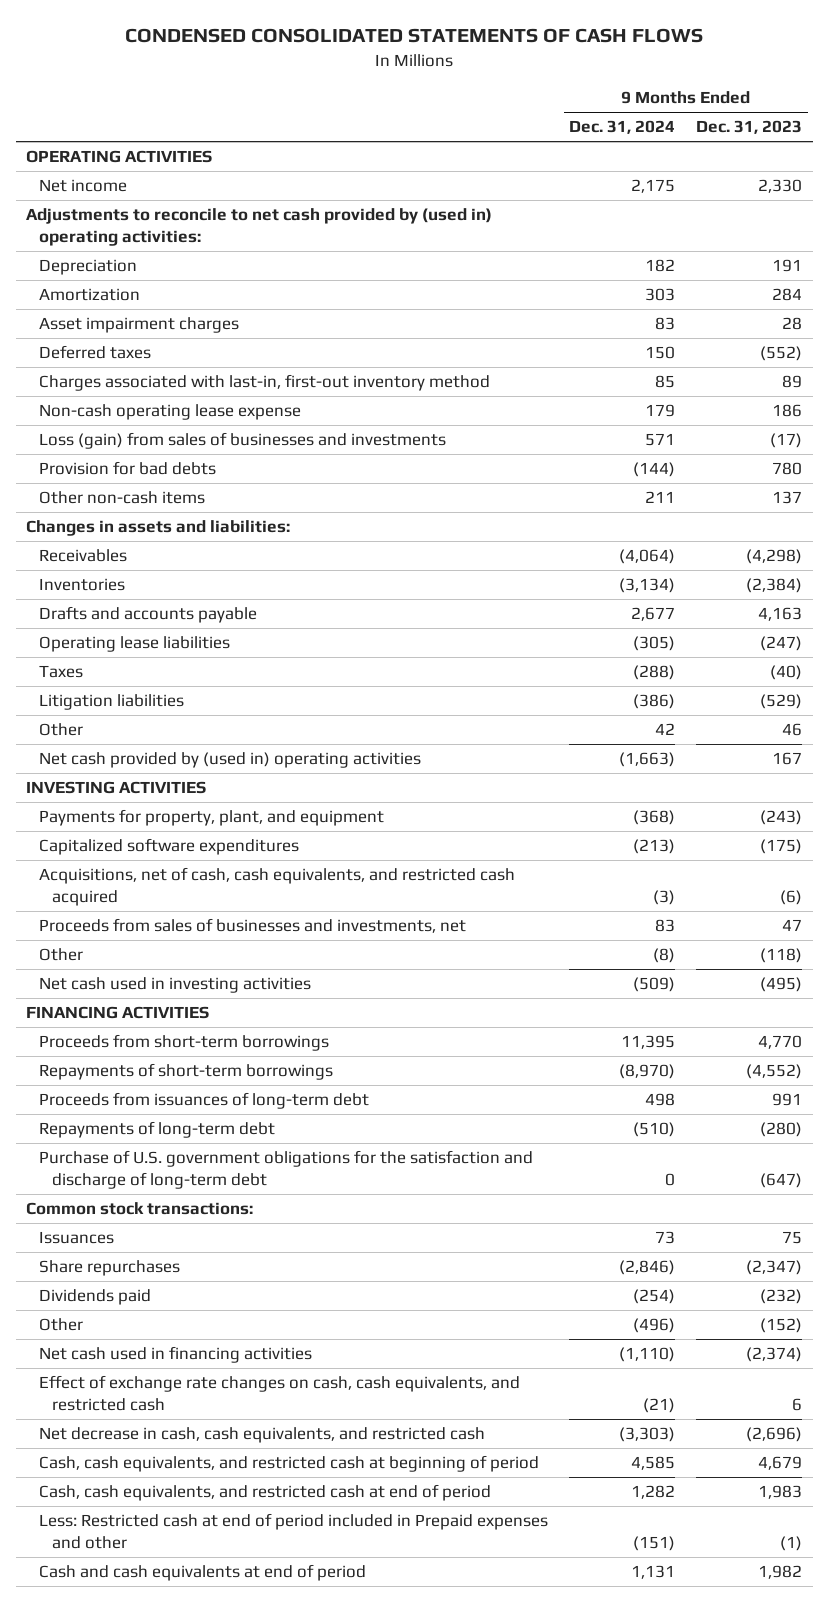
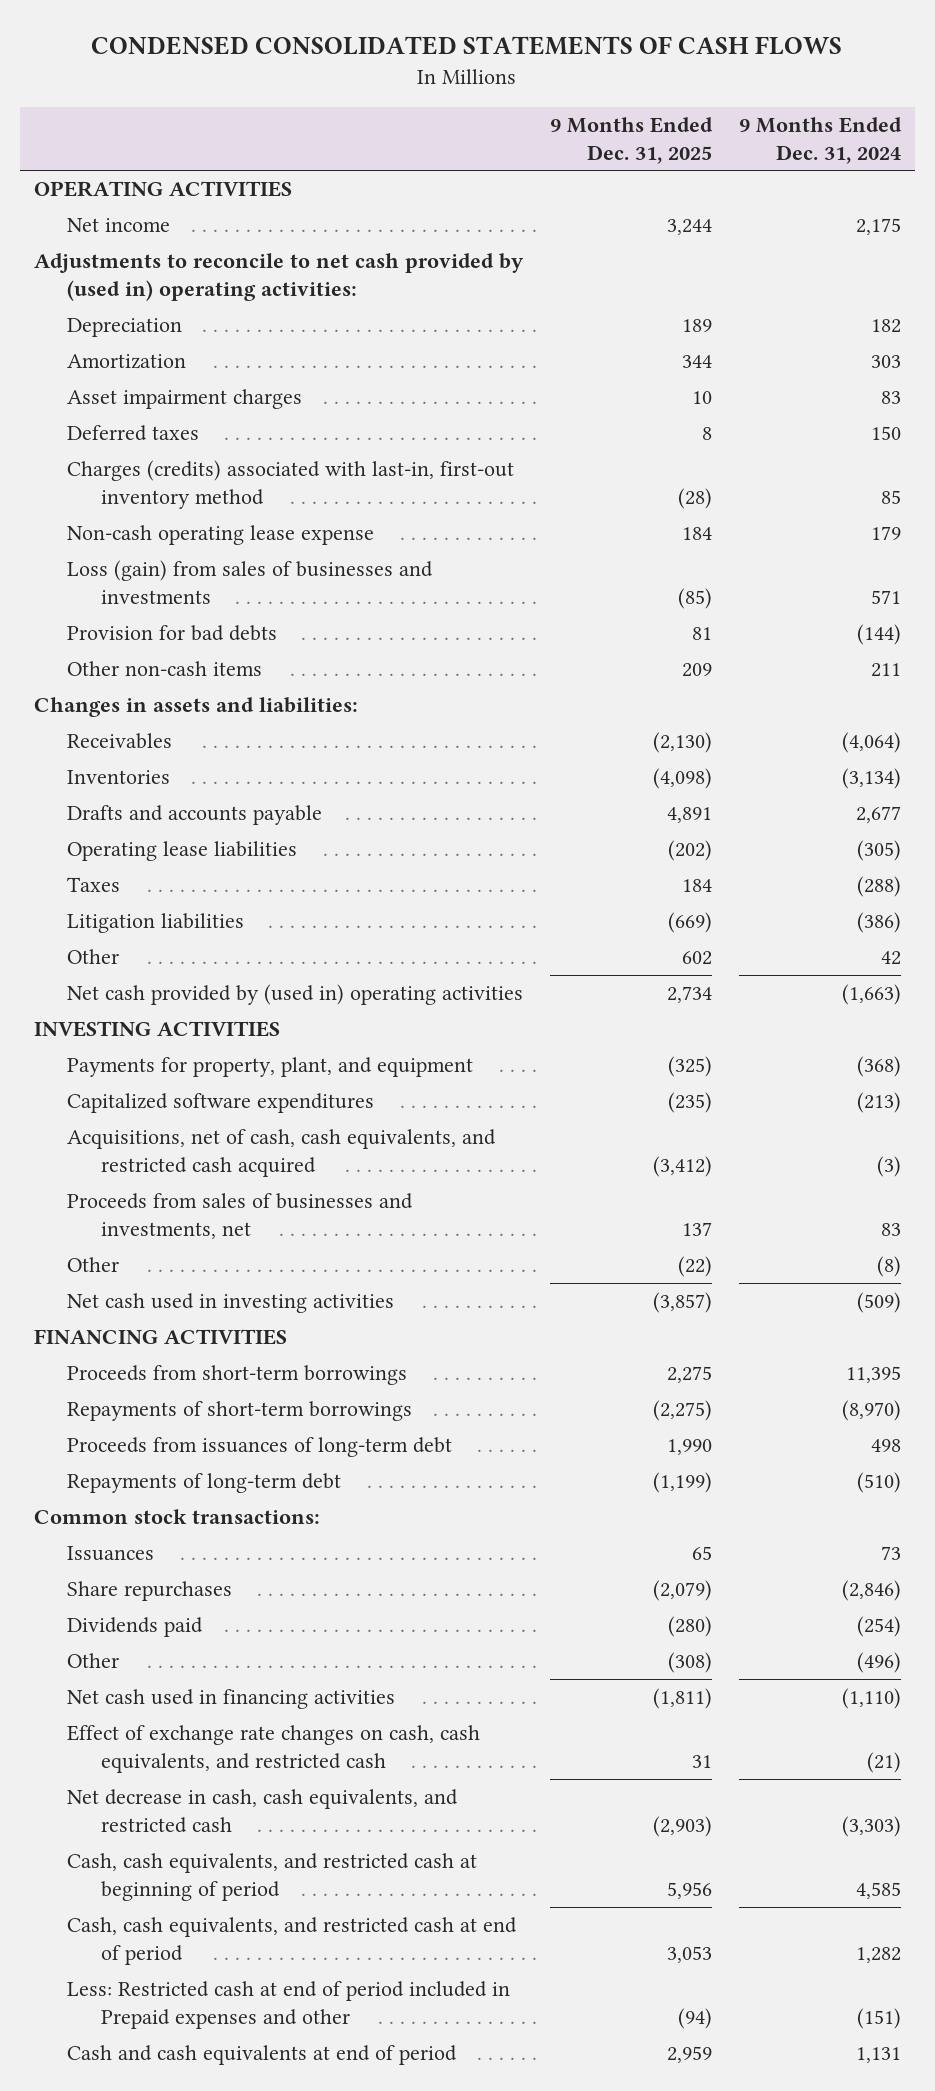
[696,120,803,135] Dec. 31, 2023 -> none
none -> [550,116,714,164] 9 Months Ended Dec. 31, 2025
[39,374,491,392] Charges associated with last-in, first-out inventory method -> [67,460,515,509] Charges (credits) associated with last-in, first-out inventory method
[39,1150,534,1189] Purchase of U.S. government obligations for the satisfaction and discharge of long-term debt -> none

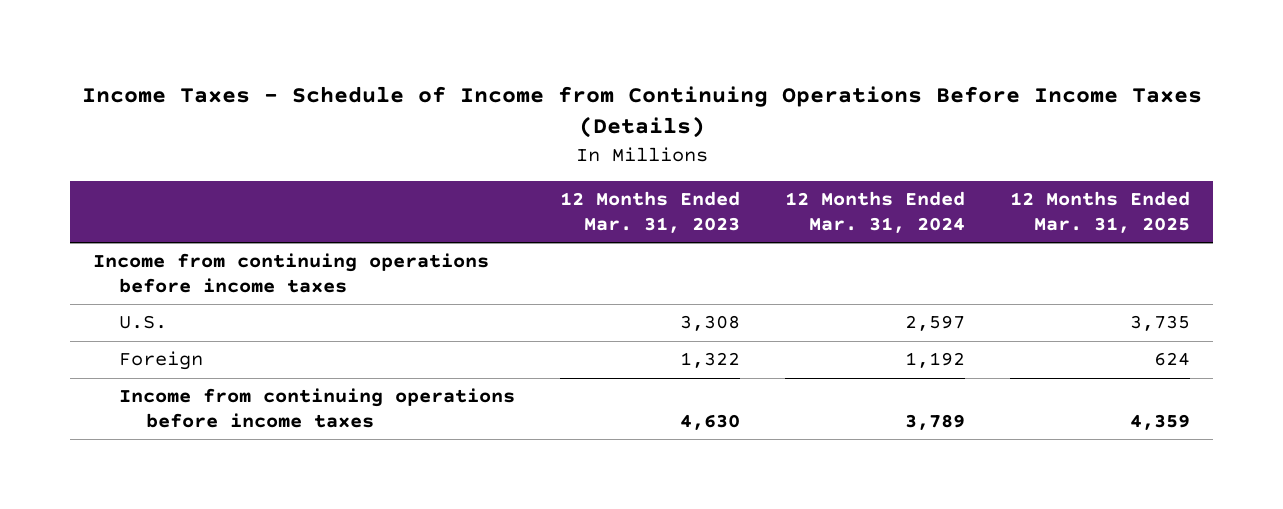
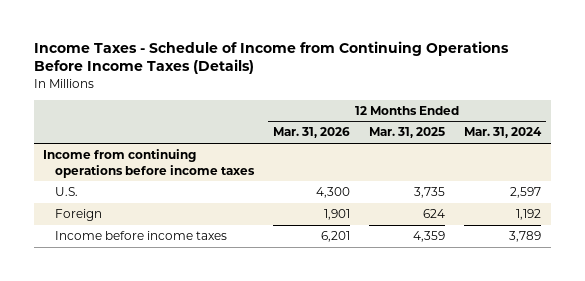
[560,191,741,233] 12 Months Ended Mar. 31, 2023 -> none
none -> [272,127,350,139] Mar. 31, 2026
[119,388,516,428] Income from continuing operations before income taxes -> [54,231,227,241] Income before income taxes

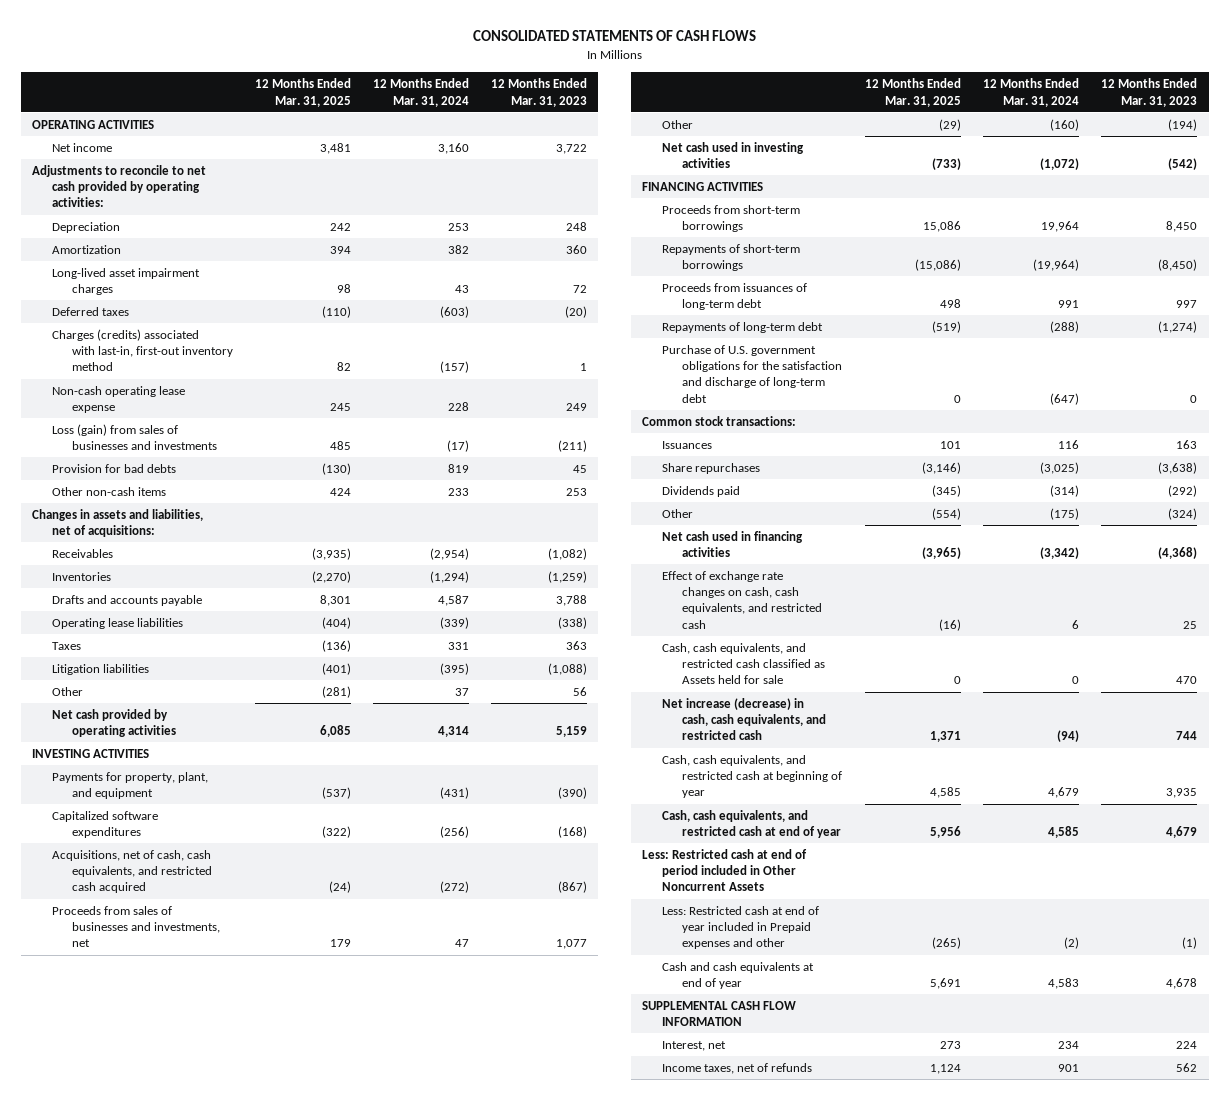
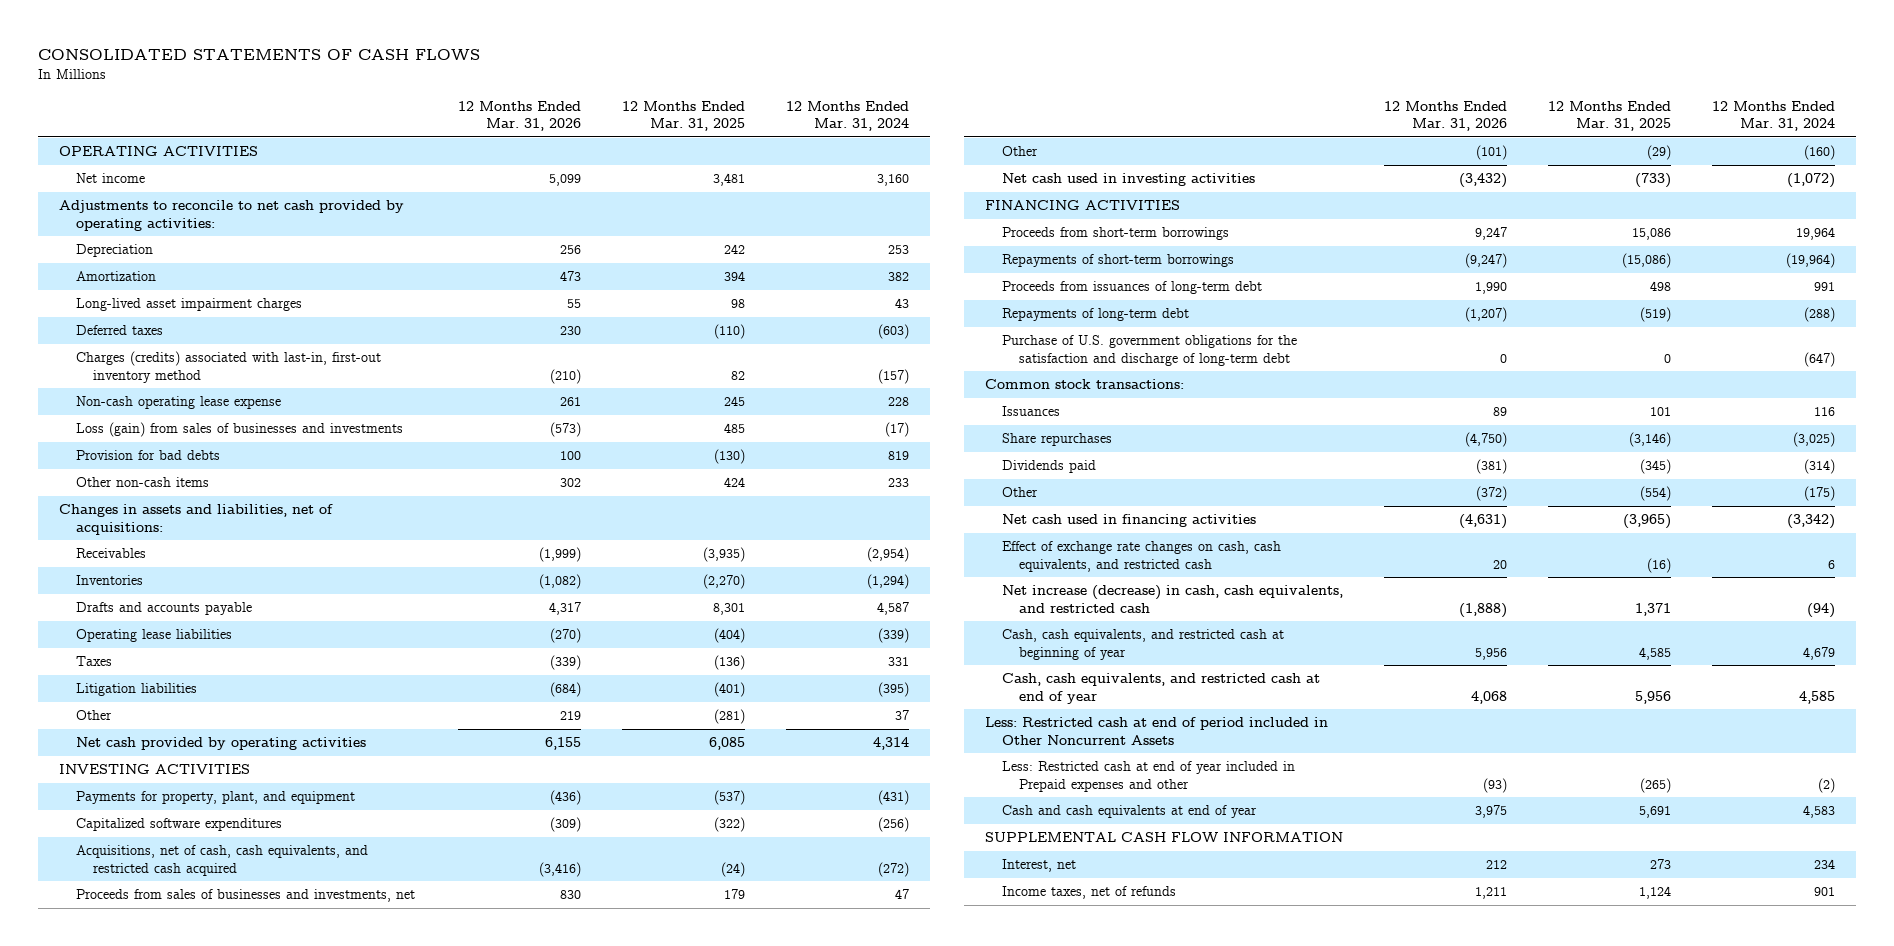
[491,78,588,107] 12 Months Ended Mar. 31, 2023 -> none
none -> [457,100,581,132] 12 Months Ended Mar. 31, 2026
[662,642,825,685] Cash, cash equivalents, and restricted cash classified as Assets held for sale -> none

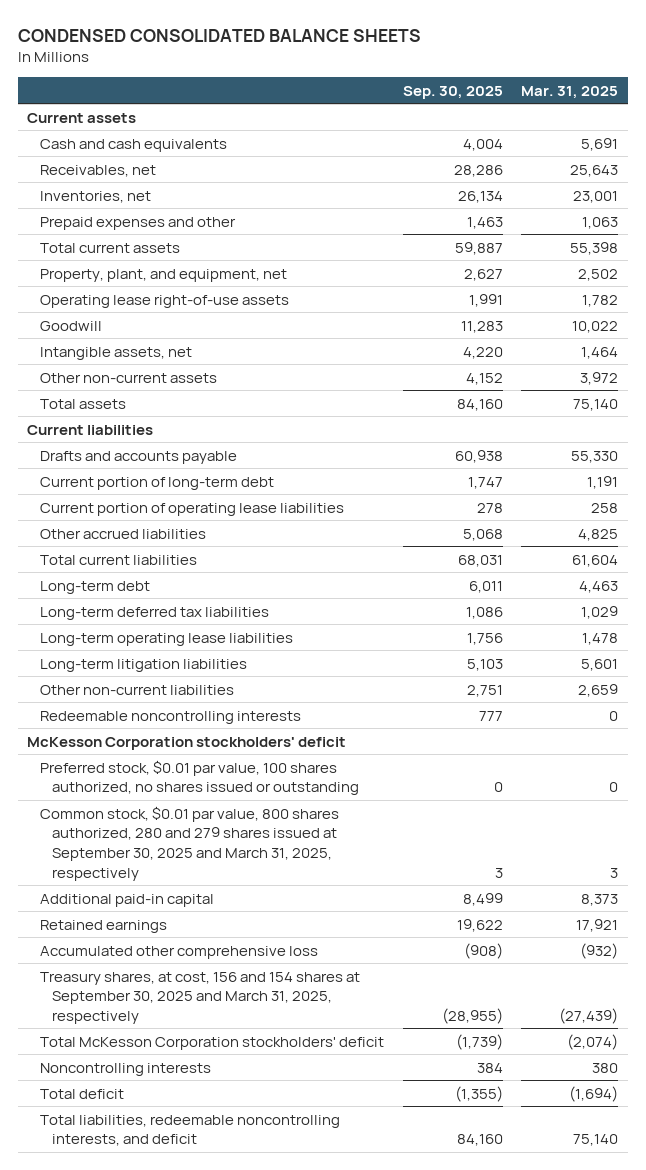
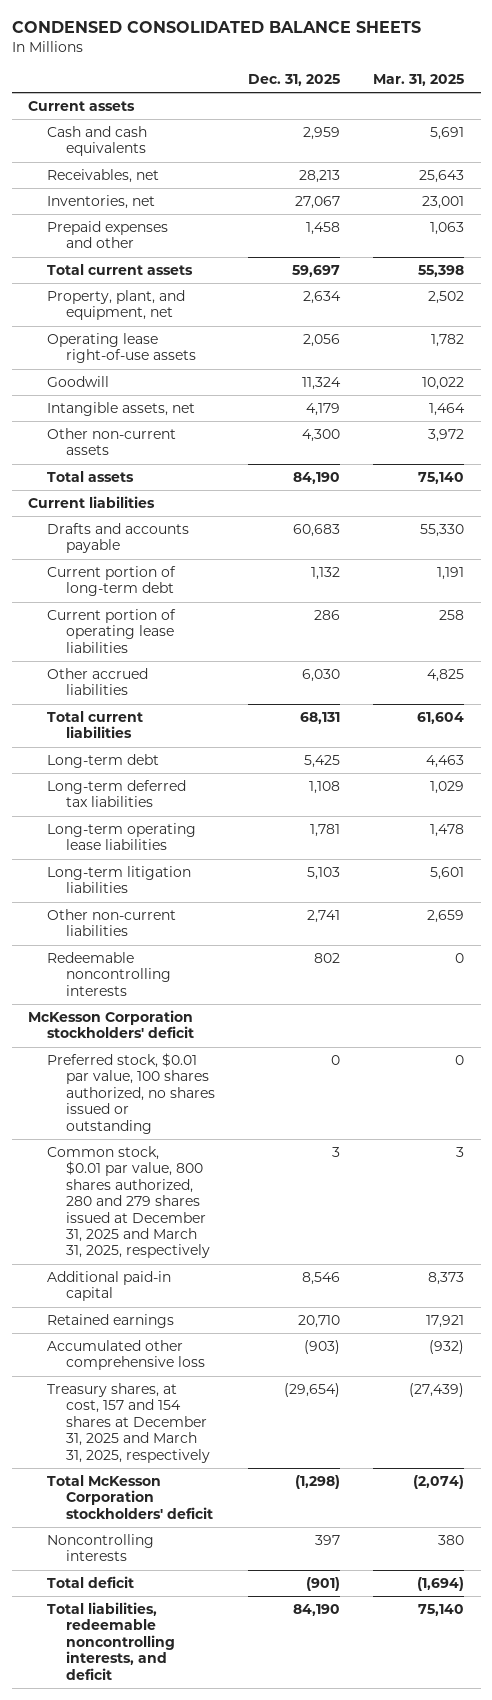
[402,85,503,99] Sep. 30, 2025 -> none
none -> [248,73,341,86] Dec. 31, 2025
[39,805,339,881] Common stock, $0.01 par value, 800 shares authorized, 280 and 279 shares issued at September 30, 2025 and March 31, 2025, respectively -> [47,1146,211,1259] Common stock, $0.01 par value, 800 shares authorized, 280 and 279 shares issued at December 31, 2025 and March 31, 2025, respectively
[39,971,360,1024] Treasury shares, at cost, 156 and 154 shares at September 30, 2025 and March 31, 2025, respectively -> [47,1383,211,1463] Treasury shares, at cost, 157 and 154 shares at December 31, 2025 and March 31, 2025, respectively

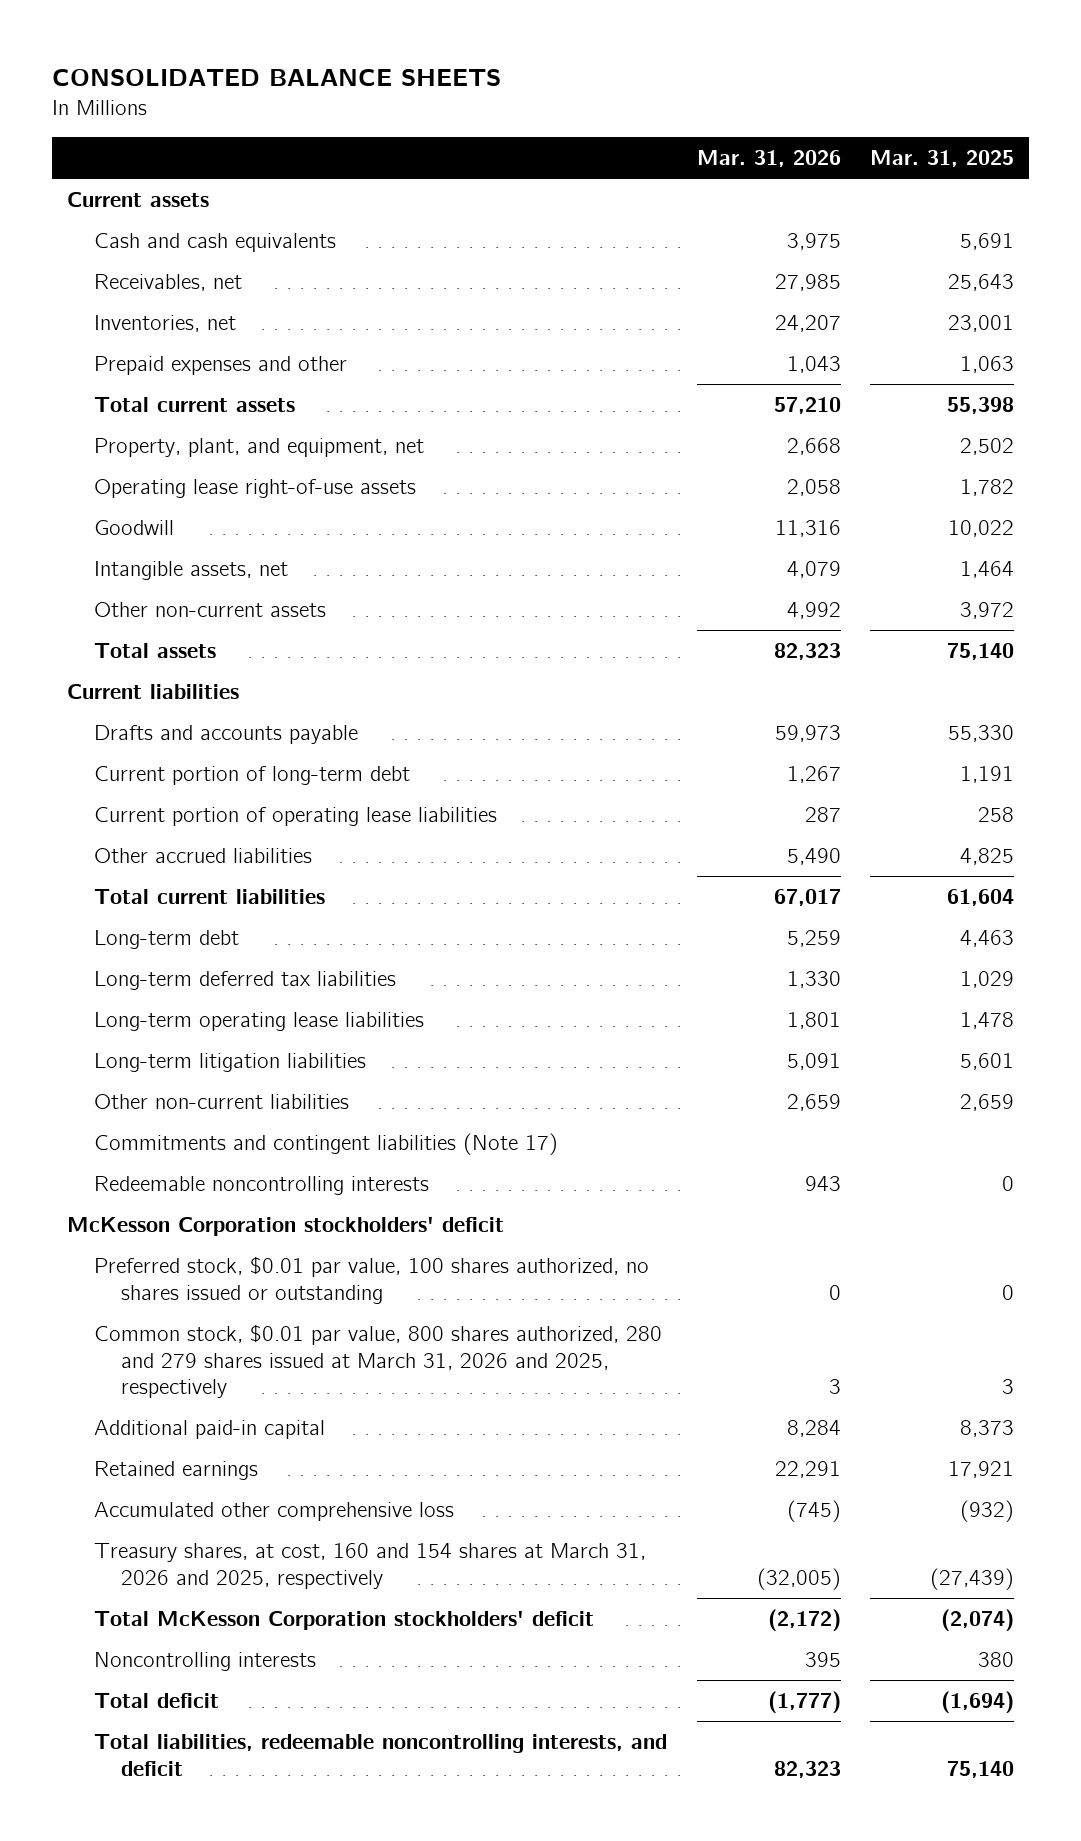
[11,21,421,34] CONDENSED CONSOLIDATED BALANCE SHEETS -> [52,68,502,86] CONSOLIDATED BALANCE SHEETS
[248,73,341,86] Dec. 31, 2025 -> none
none -> [696,149,841,167] Mar. 31, 2026
none -> [93,1133,558,1156] Commitments and contingent liabilities (Note 17)
[47,1146,211,1259] Common stock, $0.01 par value, 800 shares authorized, 280 and 279 shares issued at December 31, 2025 and March 31, 2025, respectively -> [93,1324,662,1399] Common stock, $0.01 par value, 800 shares authorized, 280 and 279 shares issued at March 31, 2026 and 2025, respectively
[47,1383,211,1463] Treasury shares, at cost, 157 and 154 shares at December 31, 2025 and March 31, 2025, respectively -> [93,1543,646,1589] Treasury shares, at cost, 160 and 154 shares at March 31, 2026 and 2025, respectively

